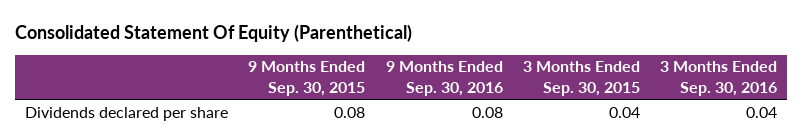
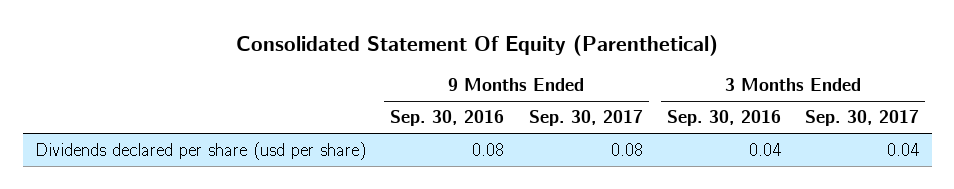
[248,61,366,96] 9 Months Ended Sep. 30, 2015 -> none
[522,61,640,96] 3 Months Ended Sep. 30, 2015 -> none
none -> [528,110,643,127] Sep. 30, 2017
none -> [805,110,920,127] Sep. 30, 2017
[25,106,229,121] Dividends declared per share -> [34,142,366,161] Dividends declared per share (usd per share)

